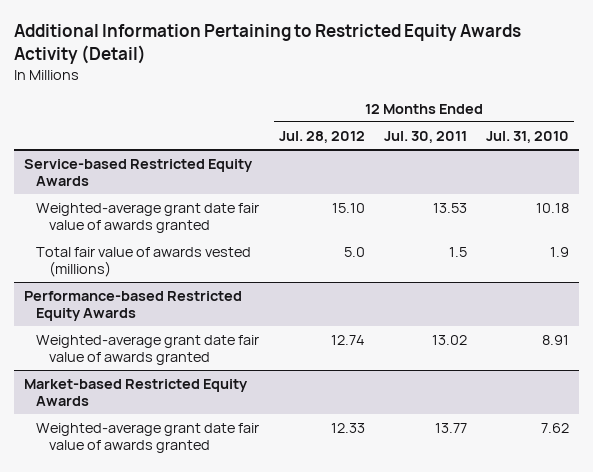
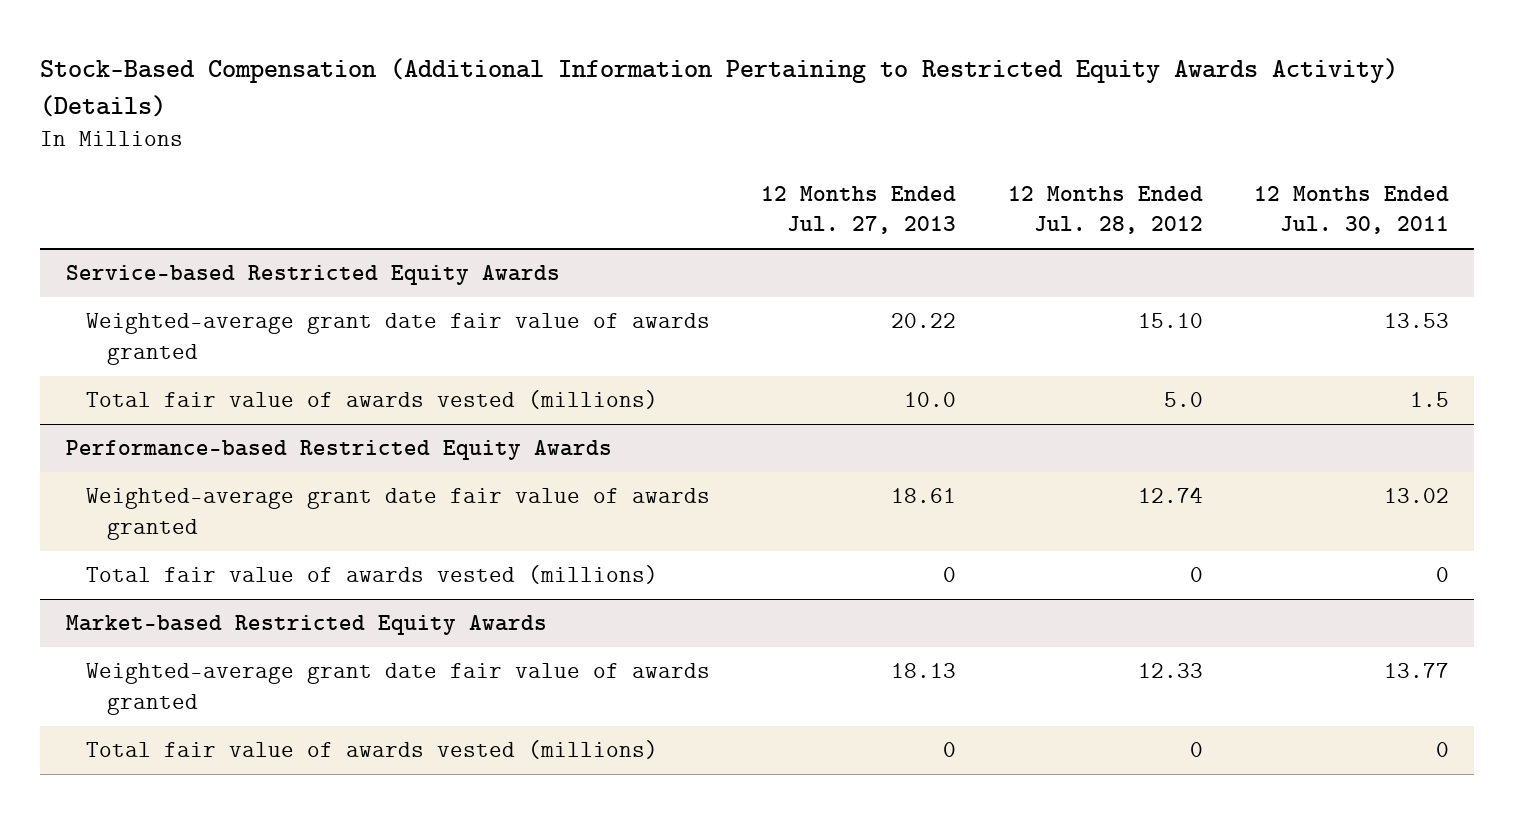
[14,24,522,65] Additional Information Pertaining to Restricted Equity Awards Activity (Detail) -> [40,58,1399,117] Stock-Based Compensation (Additional Information Pertaining to Restricted Equity Awards Activity) (Details)
[486,131,570,144] Jul. 31, 2010 -> none
none -> [761,185,957,235] 12 Months Ended Jul. 27, 2013
none -> [86,565,659,585] Total fair value of awards vested (millions)
none -> [86,740,659,760] Total fair value of awards vested (millions)

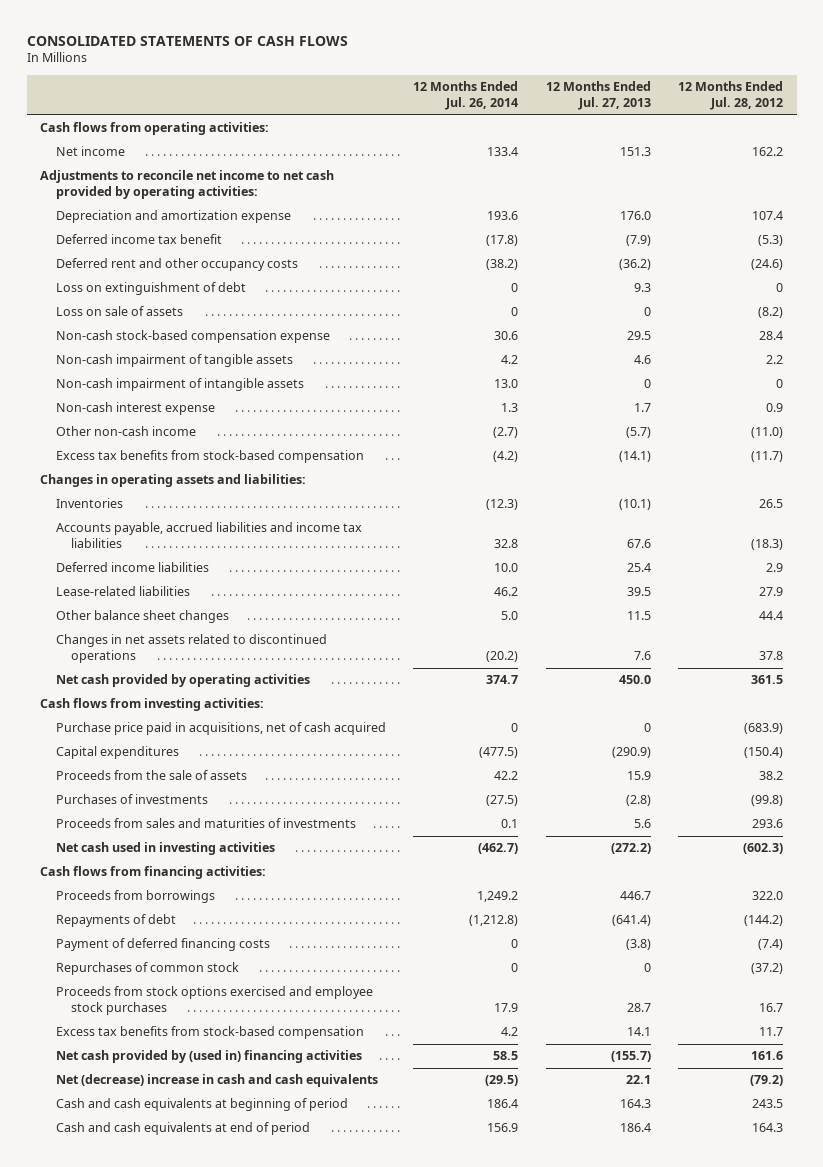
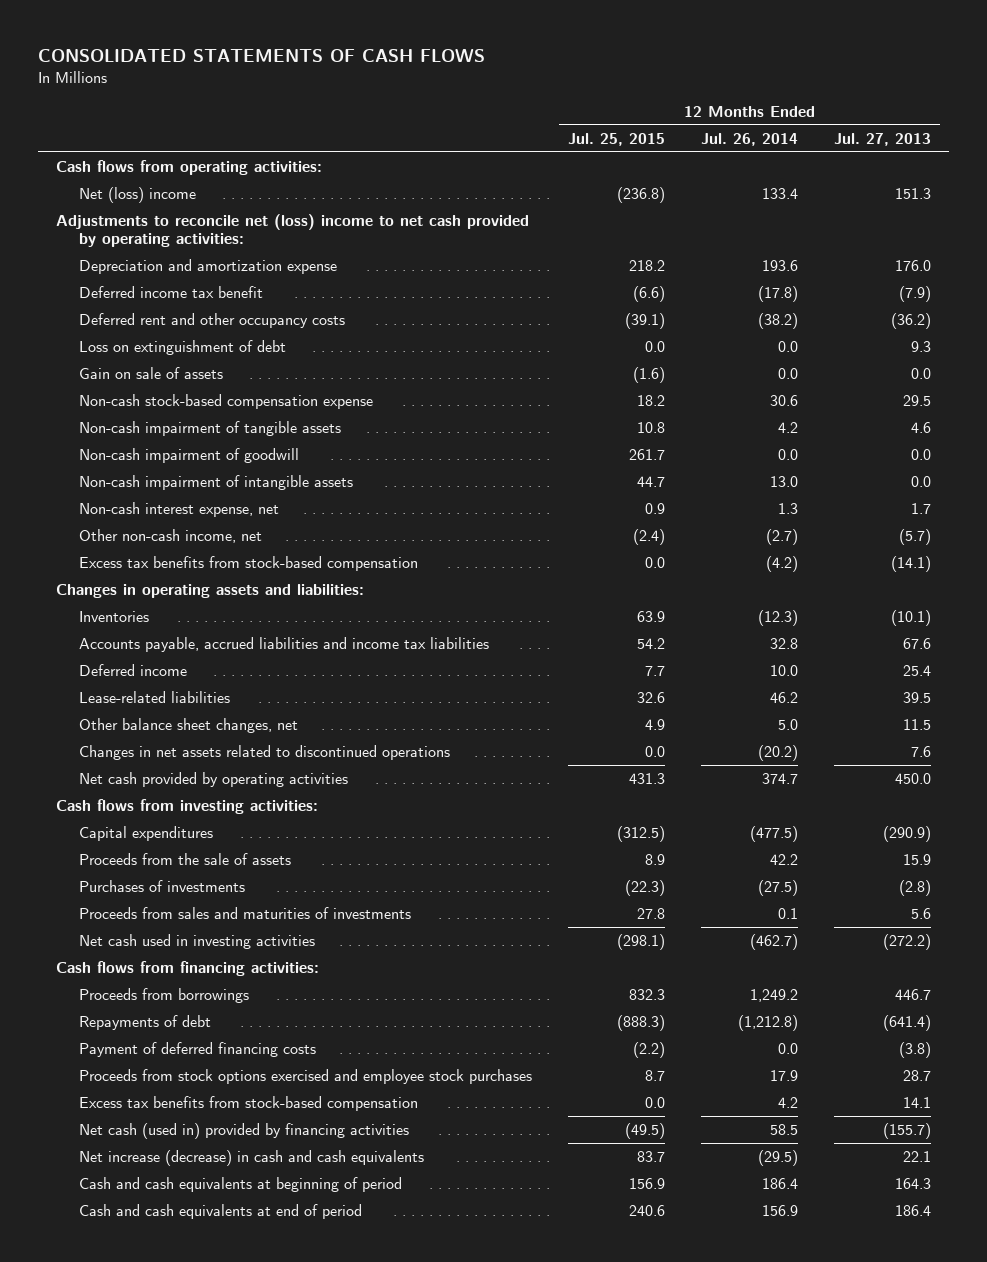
[677,81,783,110] 12 Months Ended Jul. 28, 2012 -> none
none -> [568,132,666,146] Jul. 25, 2015
[55,146,125,157] Net income -> [79,186,197,203] Net (loss) income
[40,170,335,200] Adjustments to reconcile net income to net cash provided by operating activities: -> [56,213,530,247] Adjustments to reconcile net (loss) income to net cash provided by operating activities:
[511,283,519,293] 0 -> [778,340,799,352] 0.0
[55,306,183,317] Loss on sale of assets -> [79,366,224,379] Gain on sale of assets
[511,307,519,317] 0 -> [778,367,799,379] 0.0
[643,307,651,317] 0 -> [910,367,931,379] 0.0
none -> [79,447,300,463] Non-cash impairment of goodwill
[643,379,651,389] 0 -> [910,475,931,487] 0.0
[55,402,215,416] Non-cash interest expense -> [79,501,280,517] Non-cash interest expense, net
[55,426,196,437] Other non-cash income -> [79,528,263,543] Other non-cash income, net
[55,562,209,573] Deferred income liabilities -> [79,663,188,676] Deferred income
[55,610,229,624] Other balance sheet changes -> [79,717,299,733] Other balance sheet changes, net
[55,722,386,736] Purchase price paid in acquisitions, net of cash acquired -> none
[55,962,239,976] Repurchases of common stock -> none
[511,939,519,949] 0 -> [778,1042,799,1054] 0.0
[55,1050,362,1064] Net cash provided by (used in) financing activities -> [79,1122,410,1139] Net cash (used in) provided by financing activities
[55,1074,378,1088] Net (decrease) increase in cash and cash equivalents -> [79,1149,425,1166] Net increase (decrease) in cash and cash equivalents

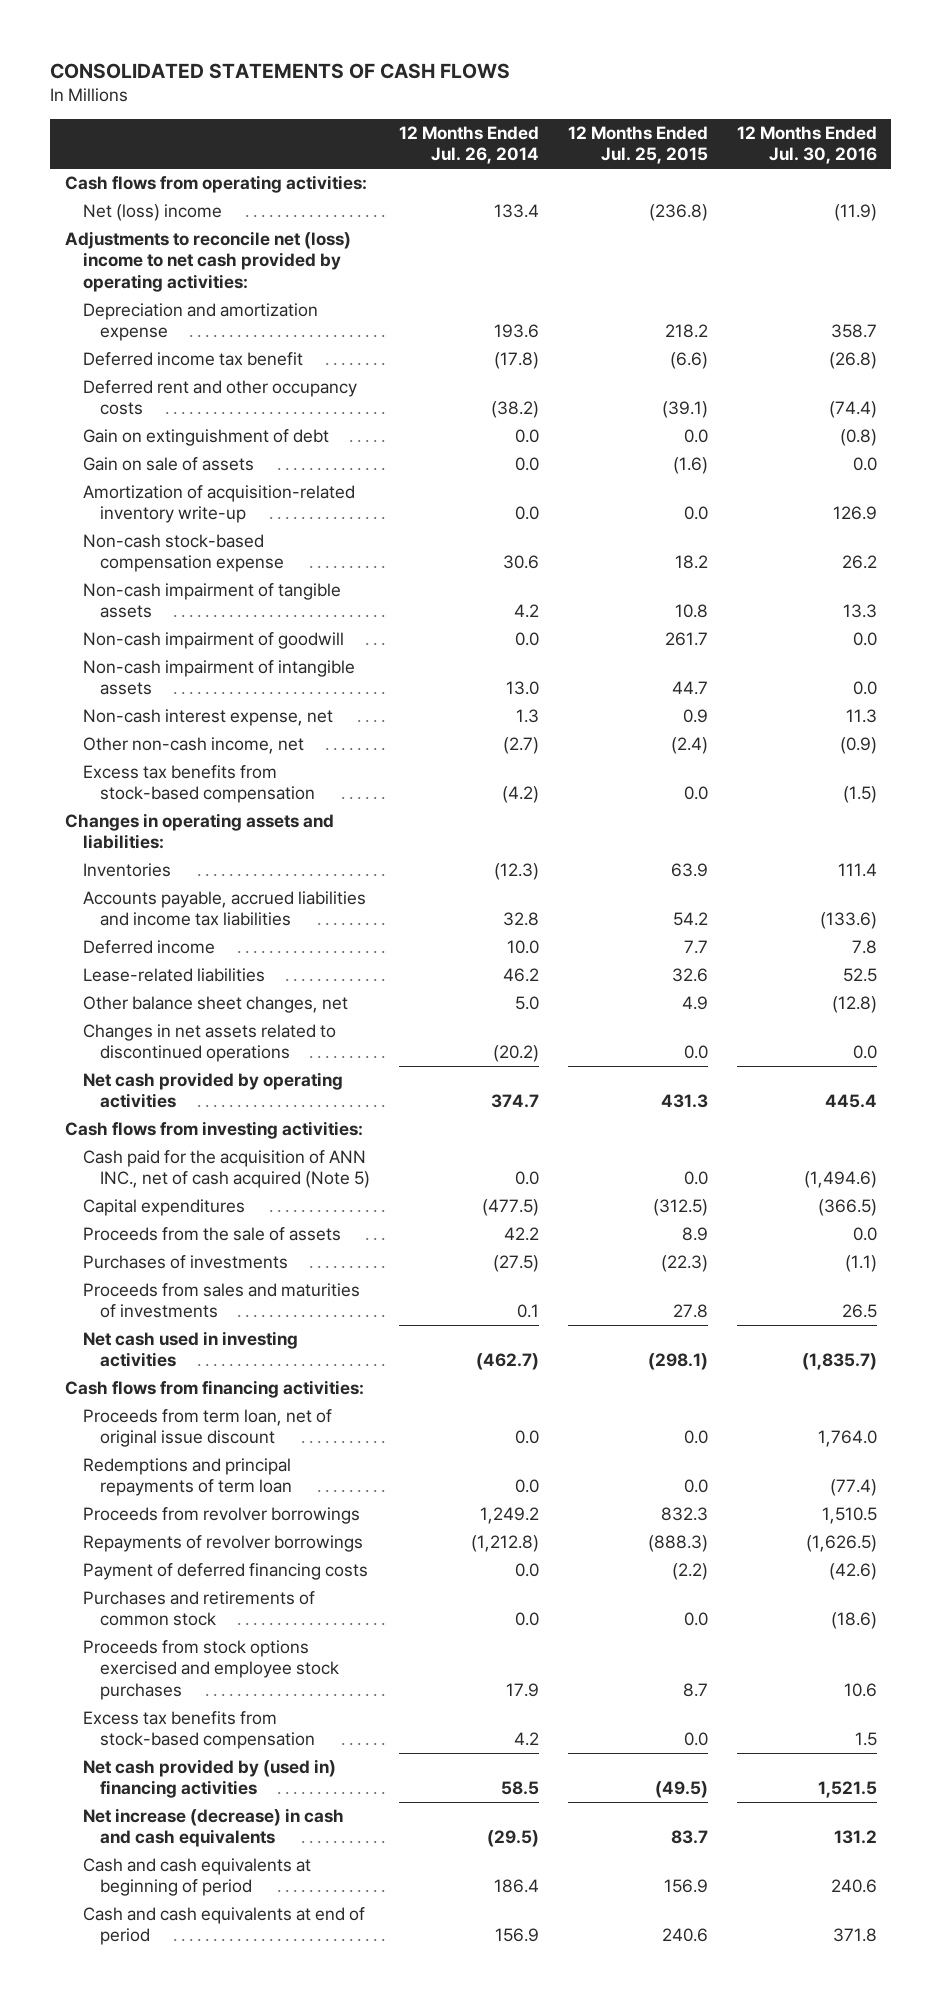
[833,132,931,146] Jul. 27, 2013 -> none
none -> [736,126,877,165] 12 Months Ended Jul. 30, 2016
[79,339,287,355] Loss on extinguishment of debt -> [82,429,329,447] Gain on extinguishment of debt
none -> [82,485,355,524] Amortization of acquisition-related inventory write-up
none -> [82,1150,371,1189] Cash paid for the acquisition of ANN INC., net of cash acquired (Note 5)
none -> [82,1409,332,1448] Proceeds from term loan, net of original issue discount
none -> [82,1458,293,1497] Redemptions and principal repayments of term loan
[79,987,250,1003] Proceeds from borrowings -> [82,1507,360,1525] Proceeds from revolver borrowings
[79,1014,212,1030] Repayments of debt -> [82,1535,363,1553] Repayments of revolver borrowings
none -> [82,1591,315,1627] Purchases and retirements of common stock
[79,1122,410,1139] Net cash (used in) provided by financing activities -> [82,1759,336,1799] Net cash provided by (used in) financing activities

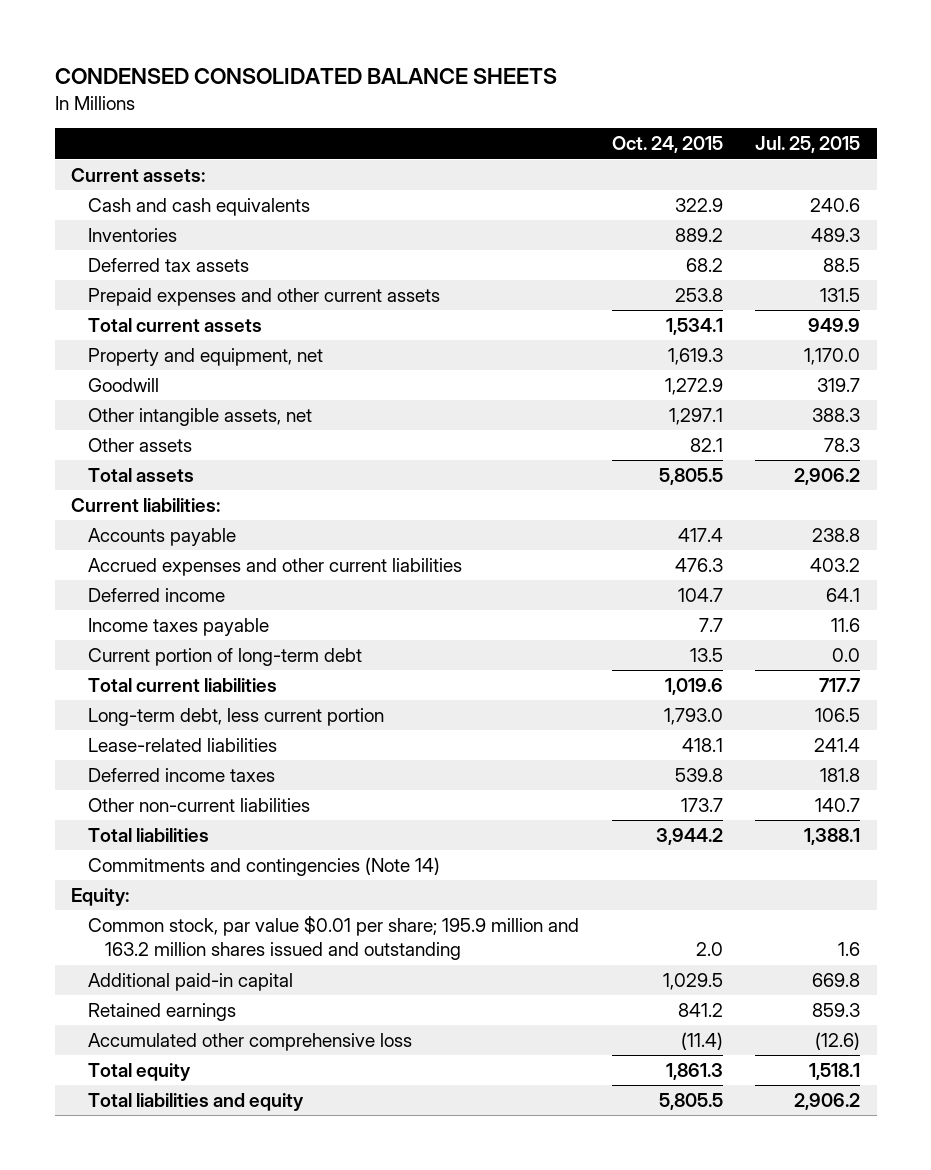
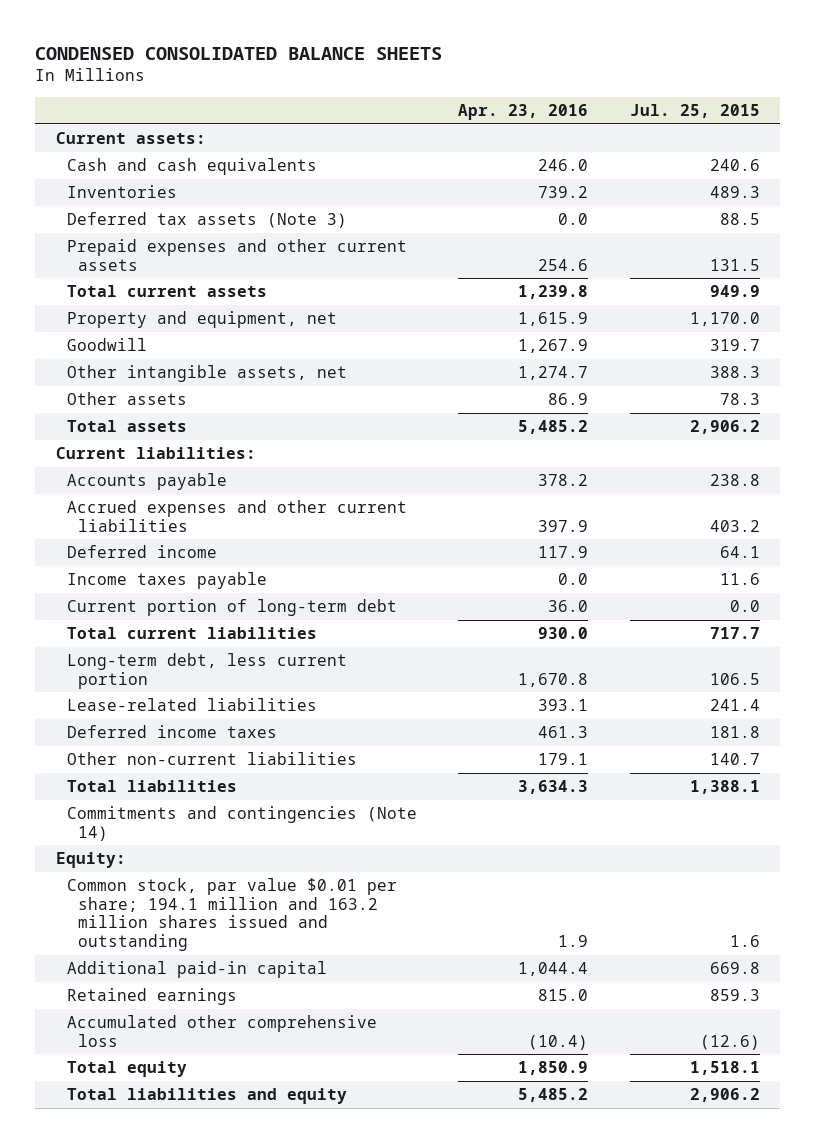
[611,136,723,154] Oct. 24, 2015 -> none
none -> [458,104,589,121] Apr. 23, 2016
[88,258,250,273] Deferred tax assets -> [66,212,347,229] Deferred tax assets (Note 3)
[88,916,580,961] Common stock, par value $0.01 per share; 195.9 million and 163.2 million shares issued and outstanding -> [66,878,397,951] Common stock, par value $0.01 per share; 194.1 million and 163.2 million shares issued and outstanding

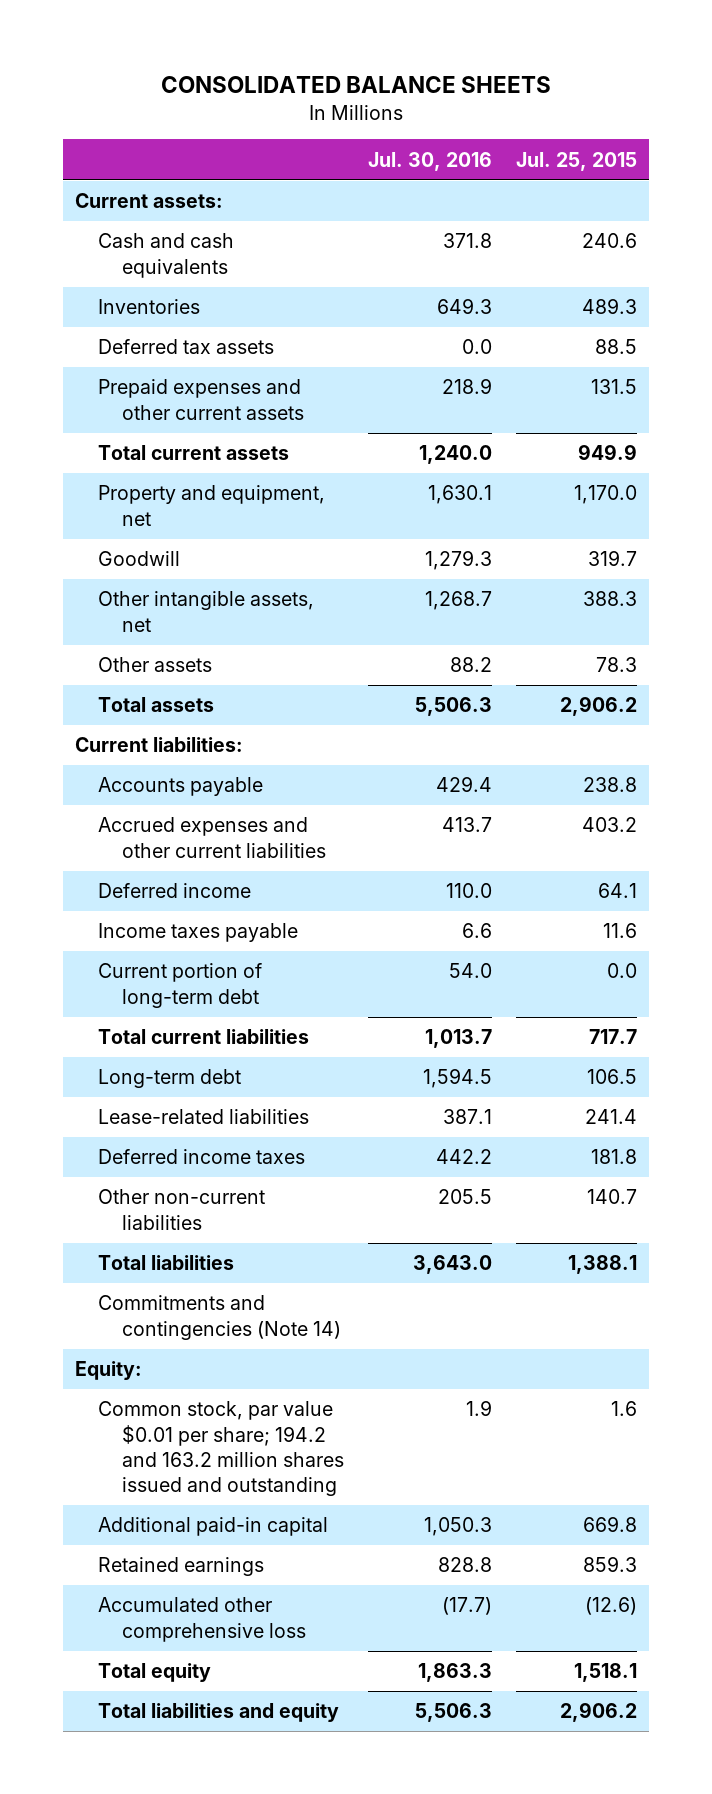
[35,46,443,60] CONDENSED CONSOLIDATED BALANCE SHEETS -> [160,76,551,94] CONSOLIDATED BALANCE SHEETS
[458,104,589,121] Apr. 23, 2016 -> none
none -> [367,151,492,171] Jul. 30, 2016
[66,212,347,229] Deferred tax assets (Note 3) -> [98,339,275,355] Deferred tax assets
[66,653,347,689] Long-term debt, less current portion -> [98,1069,242,1089] Long-term debt
[66,878,397,951] Common stock, par value $0.01 per share; 194.1 million and 163.2 million shares issued and outstanding -> [98,1401,344,1496] Common stock, par value $0.01 per share; 194.2 and 163.2 million shares issued and outstanding

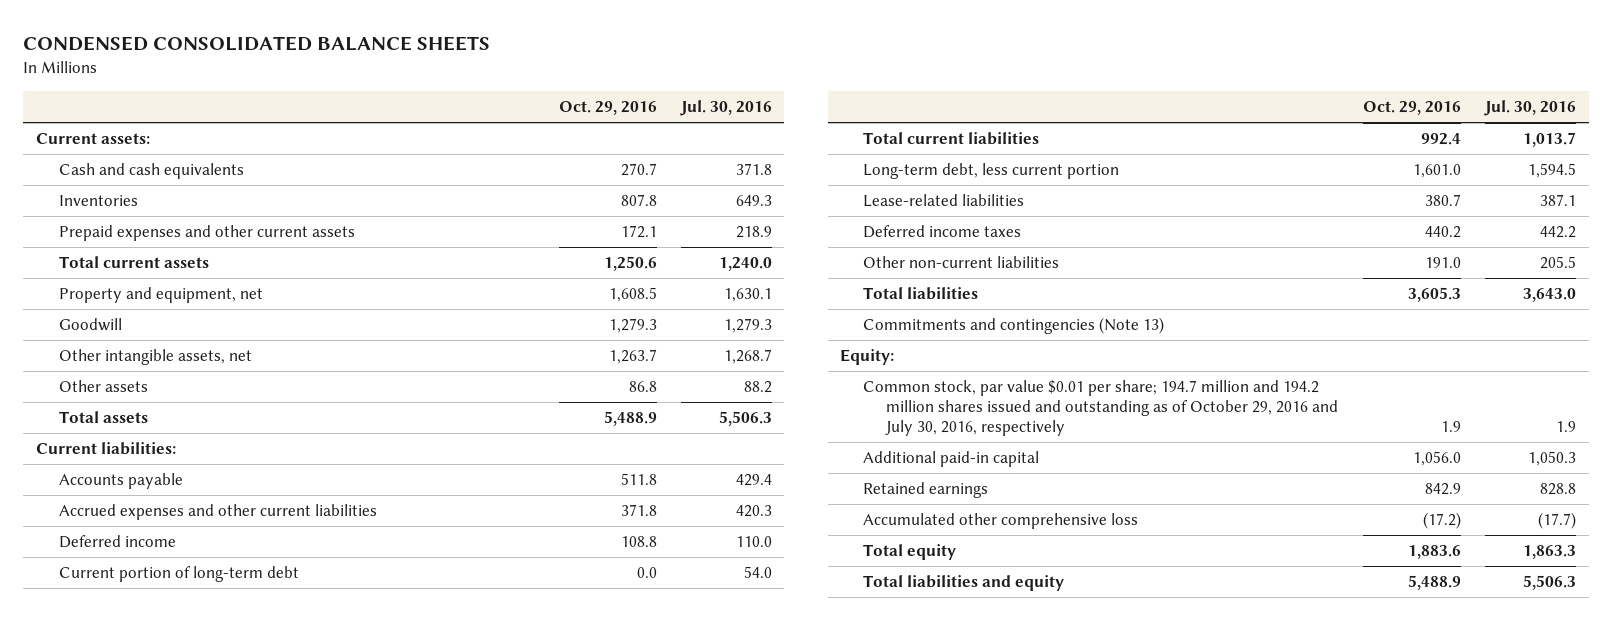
[160,76,551,94] CONSOLIDATED BALANCE SHEETS -> [23,36,491,52] CONDENSED CONSOLIDATED BALANCE SHEETS
[515,151,637,171] Jul. 25, 2015 -> none
none -> [558,100,657,115] Oct. 29, 2016
[98,339,275,355] Deferred tax assets -> none
[441,817,492,833] 413.7 -> [736,505,773,518] 420.3
[98,923,299,943] Income taxes payable -> none
[98,1069,242,1089] Long-term debt -> [862,163,1119,180] Long-term debt, less current portion
[98,1295,341,1340] Commitments and contingencies (Note 14) -> [862,317,1164,335] Commitments and contingencies (Note 13)
[98,1401,344,1496] Common stock, par value $0.01 per share; 194.2 and 163.2 million shares issued and outstanding -> [862,380,1339,437] Common stock, par value $0.01 per share; 194.7 million and 194.2 million shares issued and outstanding as of October 29, 2016 and July 30, 2016, respectively

